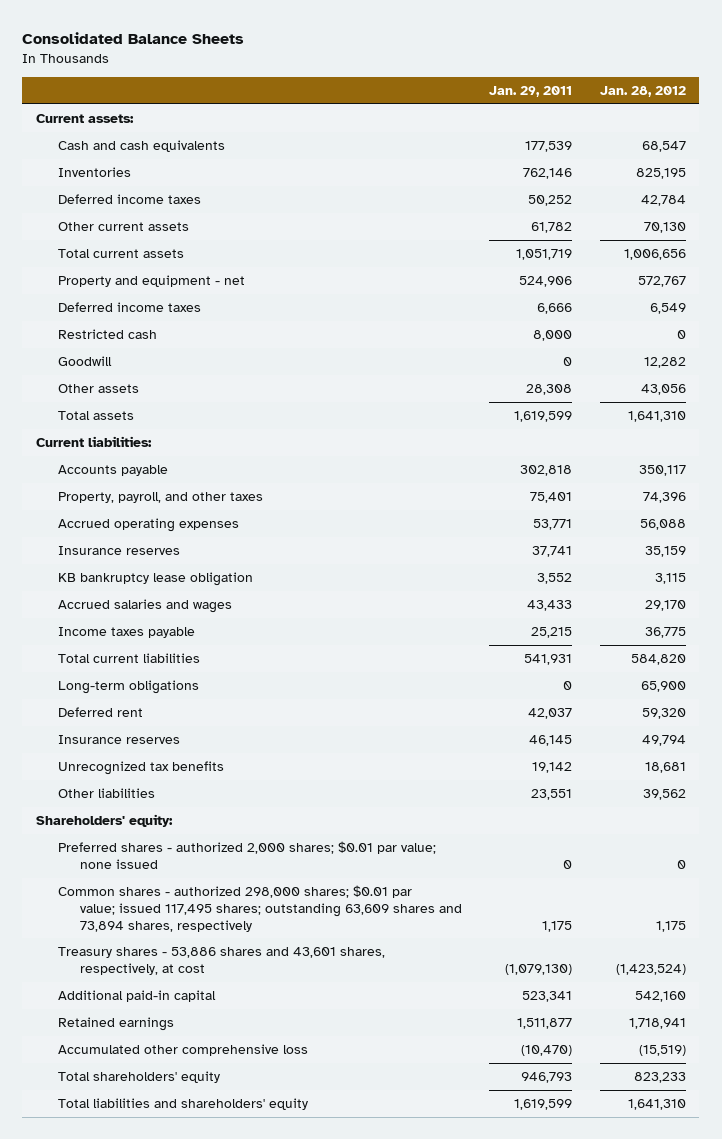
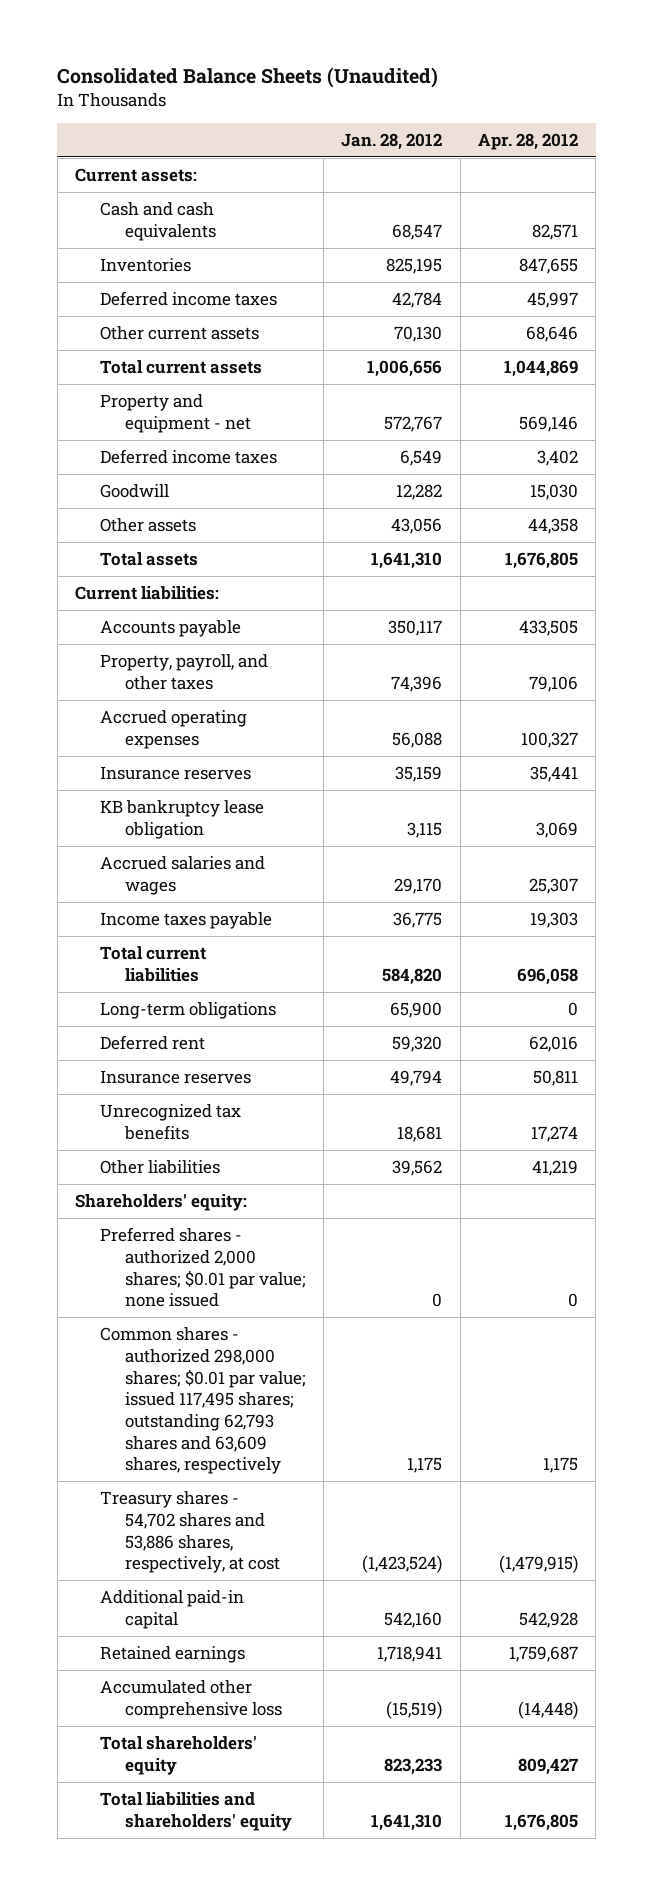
[22,31,245,44] Consolidated Balance Sheets -> [57,67,439,89] Consolidated Balance Sheets (Unaudited)
[489,85,573,97] Jan. 29, 2011 -> none
none -> [477,132,578,150] Apr. 28, 2012
[57,329,157,340] Restricted cash -> none
[57,885,462,932] Common shares - authorized 298,000 shares; $0.01 par value; issued 117,495 shares; outstanding 63,609 shares and 73,894 shares, respectively -> [99,1327,306,1475] Common shares - authorized 298,000 shares; $0.01 par value; issued 117,495 shares; outstanding 62,793 shares and 63,609 shares, respectively
[57,947,385,975] Treasury shares - 53,886 shares and 43,601 shares, respectively, at cost -> [99,1491,280,1574] Treasury shares - 54,702 shares and 53,886 shares, respectively, at cost

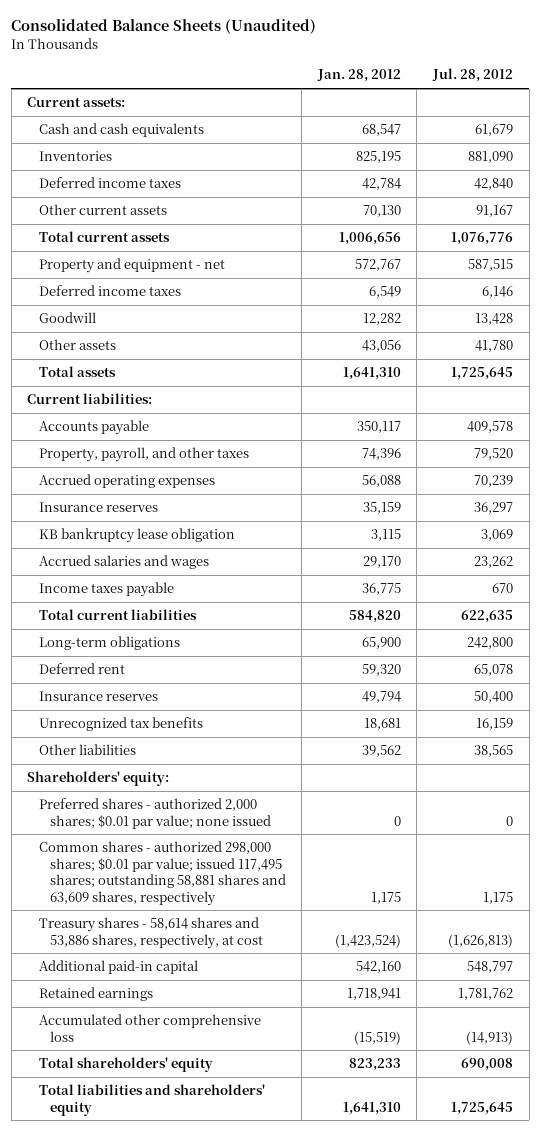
[477,132,578,150] Apr. 28, 2012 -> none
none -> [431,68,513,83] Jul. 28, 2012
[99,1327,306,1475] Common shares - authorized 298,000 shares; $0.01 par value; issued 117,495 shares; outstanding 62,793 shares and 63,609 shares, respectively -> [38,841,286,906] Common shares - authorized 298,000 shares; $0.01 par value; issued 117,495 shares; outstanding 58,881 shares and 63,609 shares, respectively
[99,1491,280,1574] Treasury shares - 54,702 shares and 53,886 shares, respectively, at cost -> [38,917,263,949] Treasury shares - 58,614 shares and 53,886 shares, respectively, at cost

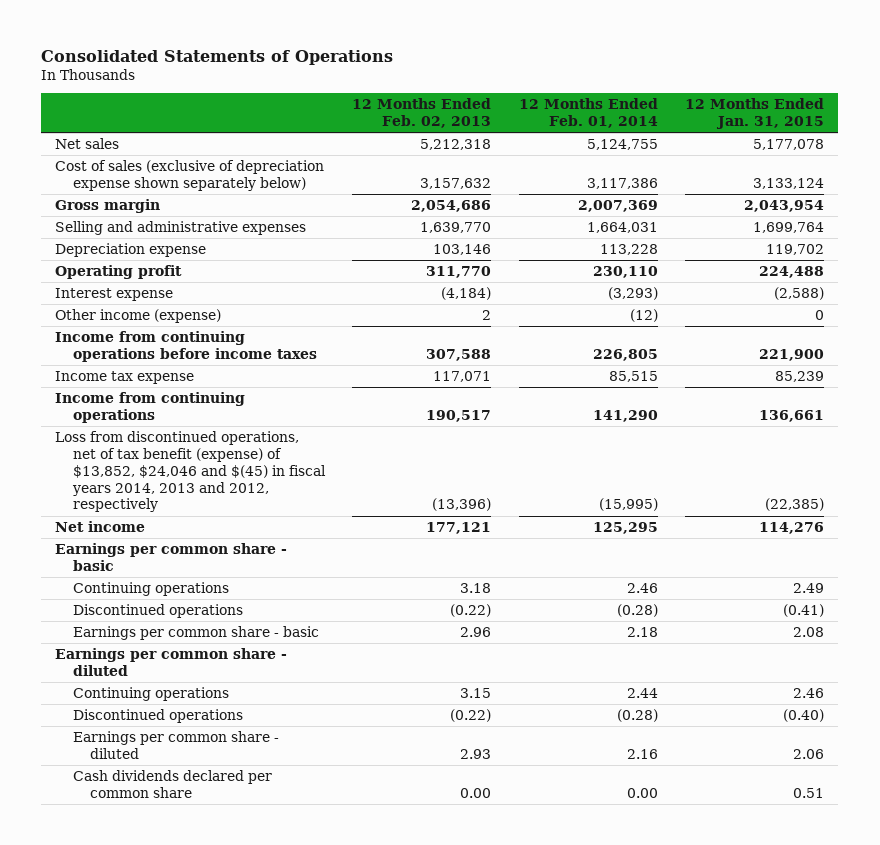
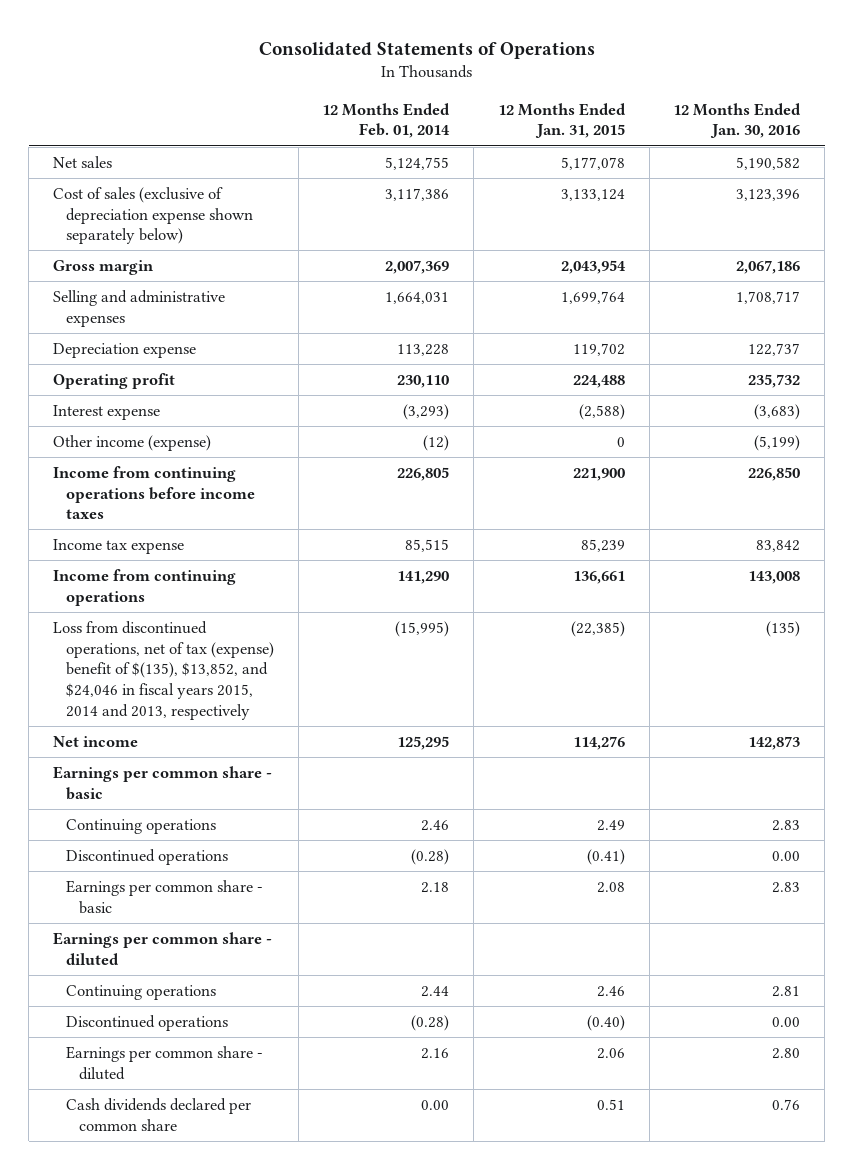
[352,98,492,129] 12 Months Ended Feb. 02, 2013 -> none
none -> [673,102,802,139] 12 Months Ended Jan. 30, 2016
[55,430,326,513] Loss from discontinued operations, net of tax benefit (expense) of $13,852, $24,046 and $(45) in fiscal years 2014, 2013 and 2012, respectively -> [52,620,274,720] Loss from discontinued operations, net of tax (expense) benefit of $(135), $13,852, and $24,046 in fiscal years 2015, 2014 and 2013, respectively

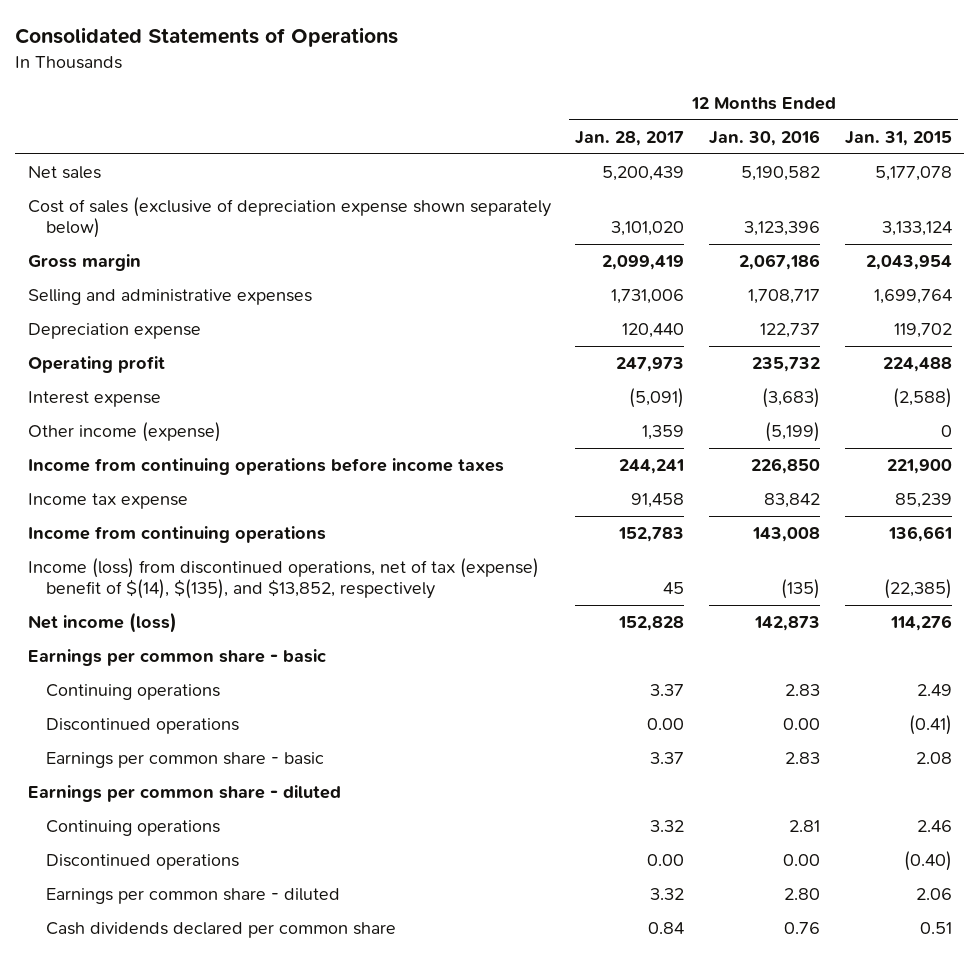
[322,102,451,139] 12 Months Ended Feb. 01, 2014 -> none
none -> [575,130,685,146] Jan. 28, 2017
[52,620,274,720] Loss from discontinued operations, net of tax (expense) benefit of $(135), $13,852, and $24,046 in fiscal years 2015, 2014 and 2013, respectively -> [27,558,539,600] Income (loss) from discontinued operations, net of tax (expense) benefit of $(14), $(135), and $13,852, respectively
[52,735,138,747] Net income -> [27,612,177,634] Net income (loss)

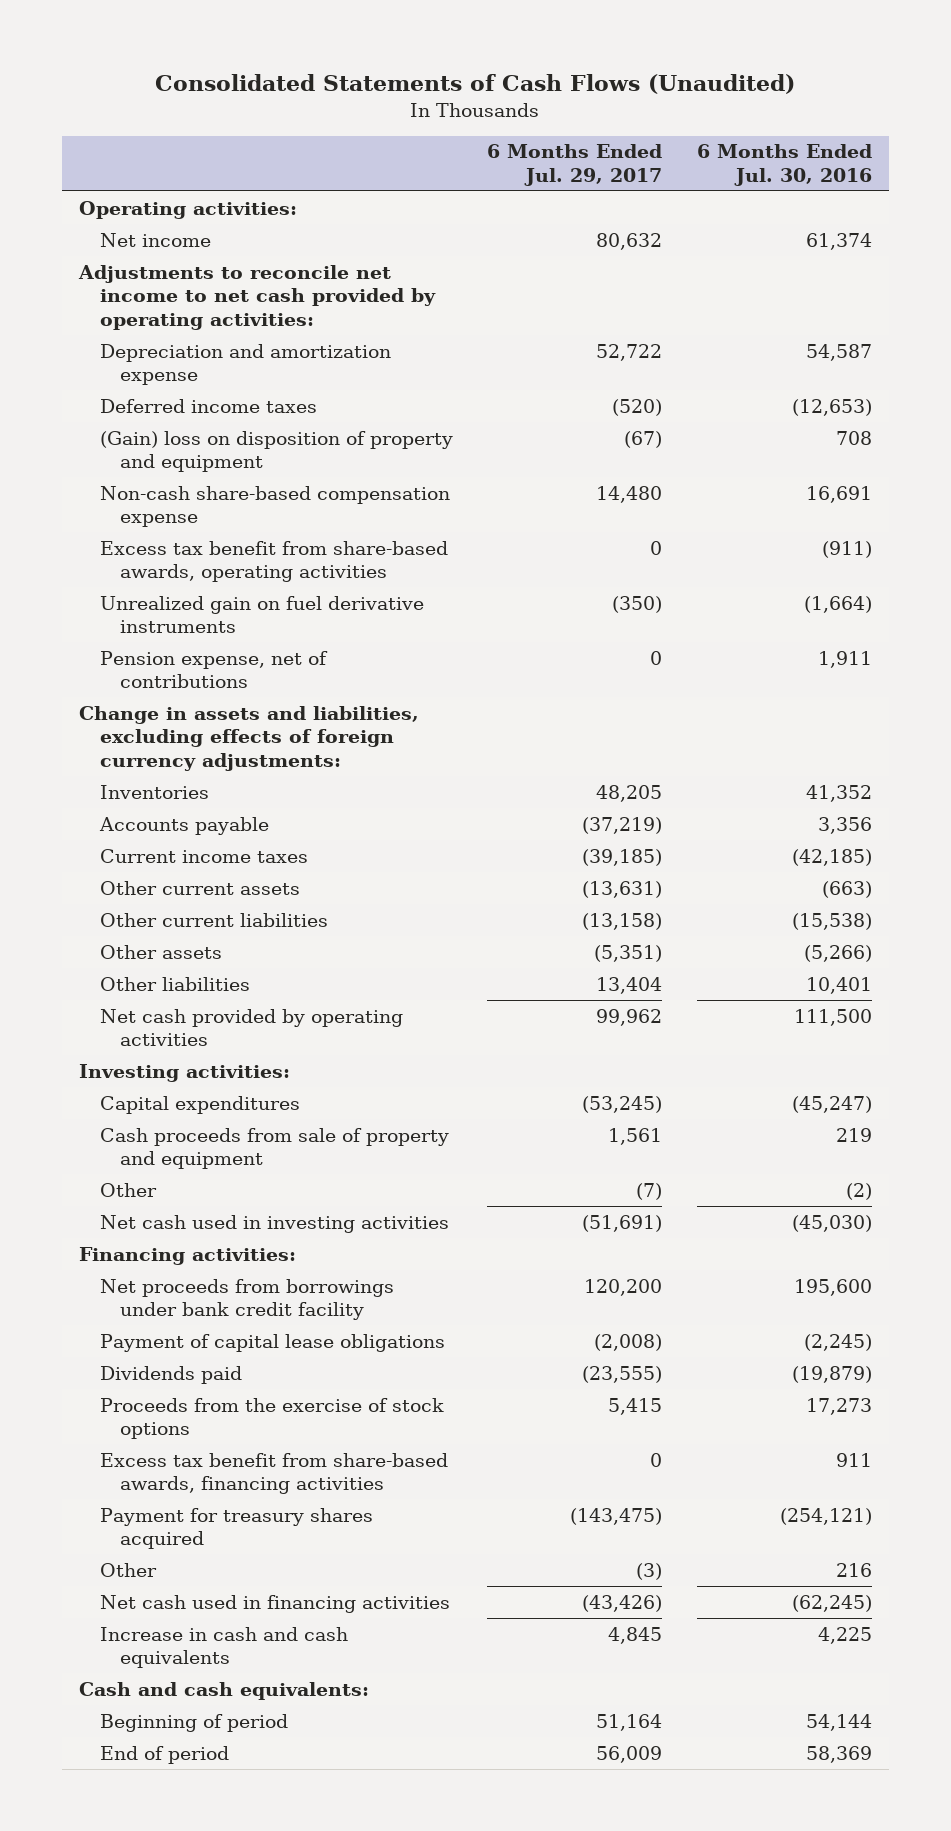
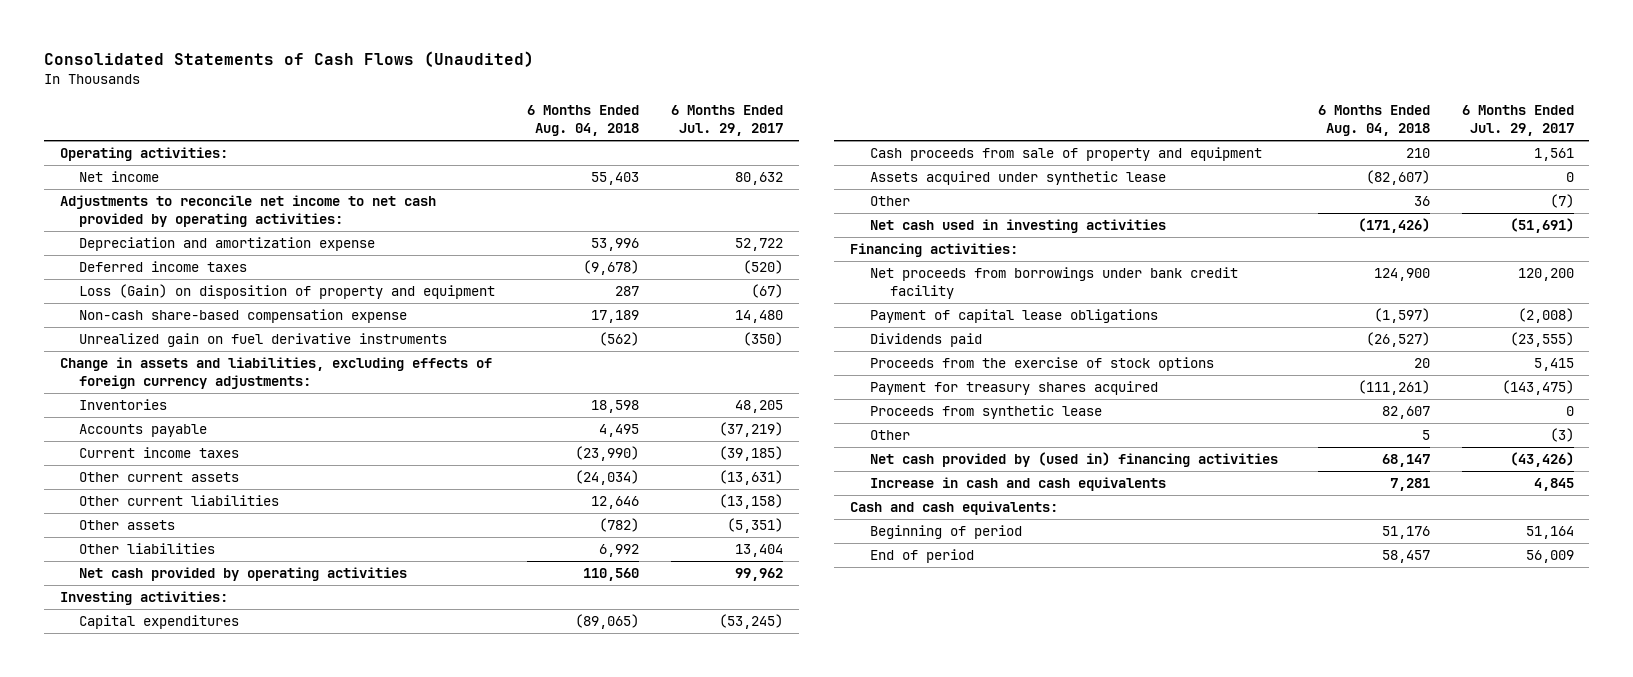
[696,144,872,186] 6 Months Ended Jul. 30, 2016 -> none
none -> [527,105,640,137] 6 Months Ended Aug. 04, 2018
[99,430,453,473] (Gain) loss on disposition of property and equipment -> [79,284,496,300] Loss (Gain) on disposition of property and equipment
[99,540,448,583] Excess tax benefit from share-based awards, operating activities -> none
[99,650,328,689] Pension expense, net of contributions -> none
none -> [869,171,1166,186] Assets acquired under synthetic lease
[99,1452,448,1495] Excess tax benefit from share-based awards, financing activities -> none
none -> [869,405,1102,420] Proceeds from synthetic lease
[99,1594,450,1613] Net cash used in financing activities -> [869,452,1278,468] Net cash provided by (used in) financing activities

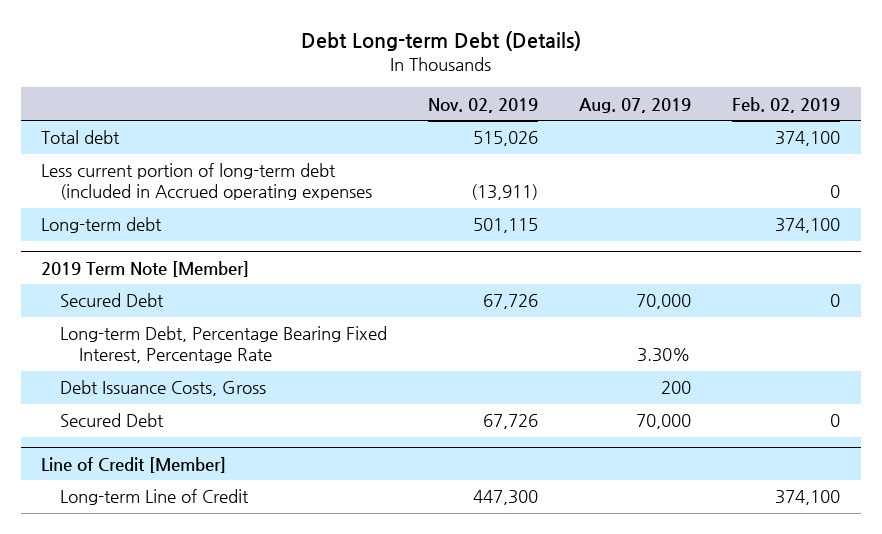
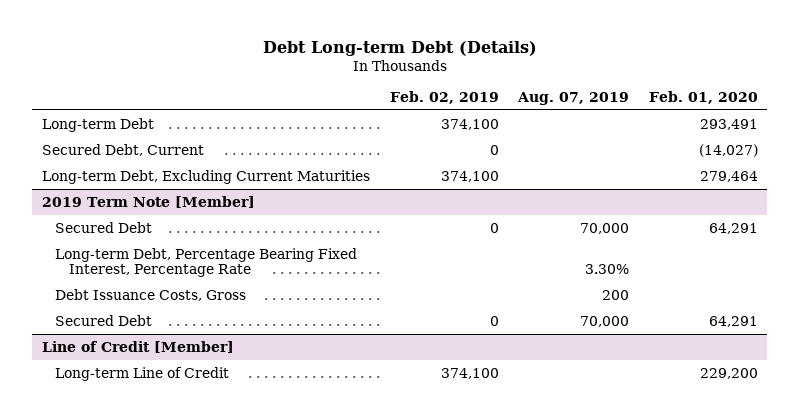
[428,97,539,113] Nov. 02, 2019 -> none
none -> [648,90,758,104] Feb. 01, 2020
[41,130,121,145] Total debt -> [42,117,155,132] Long-term Debt
[41,163,373,201] Less current portion of long-term debt (included in Accrued operating expenses -> [42,143,205,156] Secured Debt, Current
[41,217,163,234] Long-term debt -> [42,169,371,184] Long-term Debt, Excluding Current Maturities

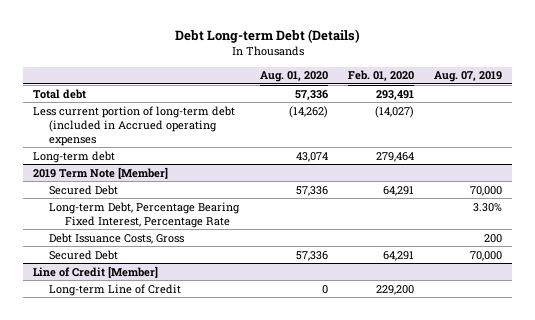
[389,90,499,104] Feb. 02, 2019 -> none
none -> [259,71,328,83] Aug. 01, 2020
[42,117,155,132] Long-term Debt -> [32,88,86,99] Total debt
[42,143,205,156] Secured Debt, Current -> [32,105,235,146] Less current portion of long-term debt (included in Accrued operating expenses
[42,169,371,184] Long-term Debt, Excluding Current Maturities -> [32,150,115,163] Long-term debt

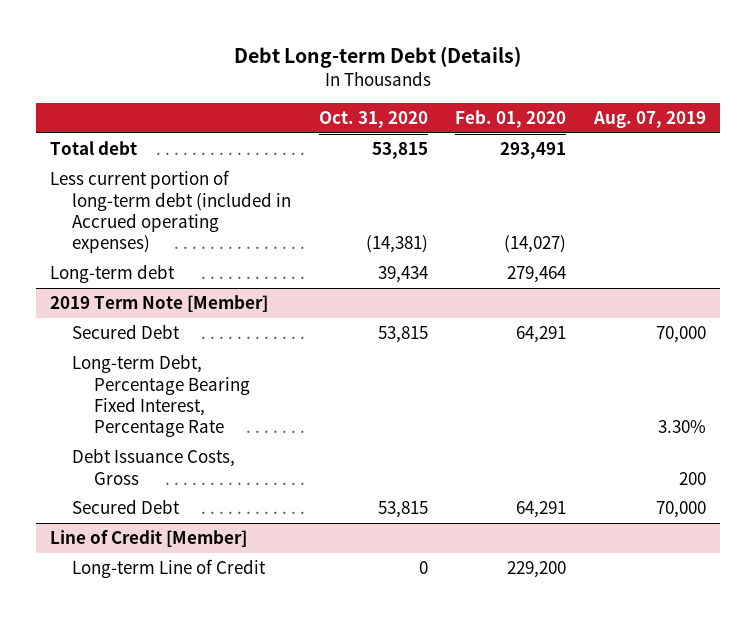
[259,71,328,83] Aug. 01, 2020 -> none
none -> [318,110,428,128] Oct. 31, 2020
[32,105,235,146] Less current portion of long-term debt (included in Accrued operating expenses -> [49,170,291,253] Less current portion of long-term debt (included in Accrued operating expenses)

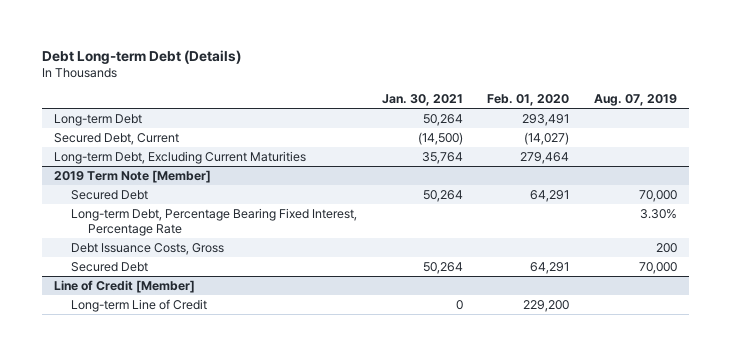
[318,110,428,128] Oct. 31, 2020 -> none
none -> [381,94,463,107] Jan. 30, 2021
[49,141,137,156] Total debt -> [53,113,142,126] Long-term Debt
[49,170,291,253] Less current portion of long-term debt (included in Accrued operating expenses) -> [53,132,179,145] Secured Debt, Current
[49,264,175,284] Long-term debt -> [53,150,306,164] Long-term Debt, Excluding Current Maturities

